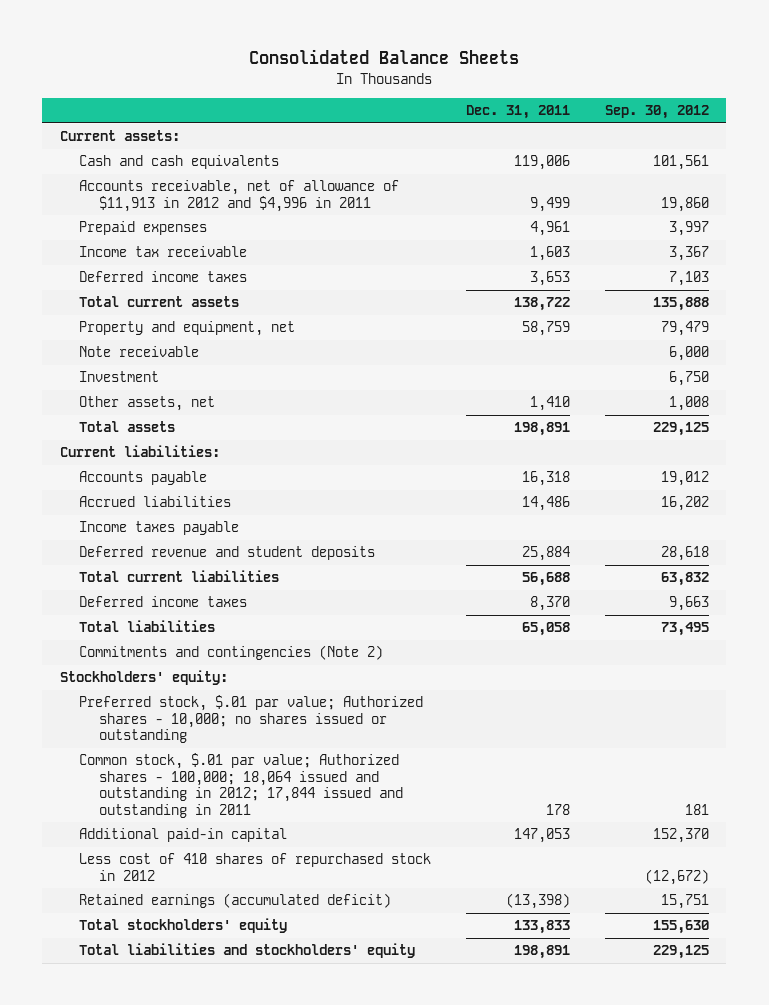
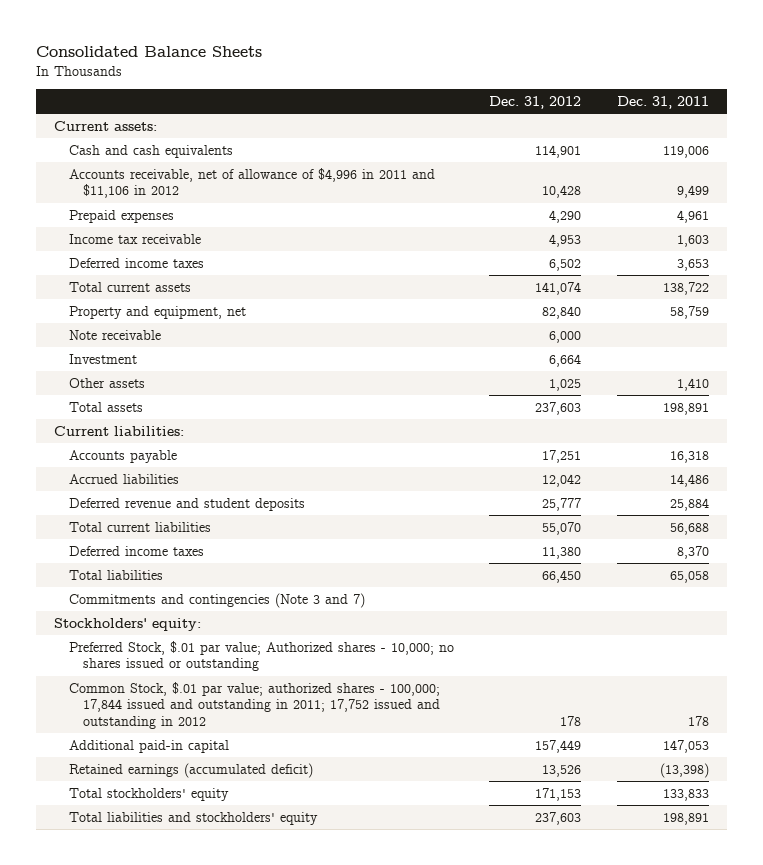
[605,105,710,120] Sep. 30, 2012 -> none
none -> [489,95,582,109] Dec. 31, 2012
[79,180,400,212] Accounts receivable, net of allowance of $11,913 in 2012 and $4,996 in 2011 -> [68,167,435,199] Accounts receivable, net of allowance of $4,996 in 2011 and $11,106 in 2012
[79,396,216,412] Other assets, net -> [68,377,145,388] Other assets
[79,521,240,536] Income taxes payable -> none
[79,645,384,661] Commitments and contingencies (Note 2) -> [68,592,365,608] Commitments and contingencies (Note 3 and 7)
[79,695,424,744] Preferred stock, $.01 par value; Authorized shares - 10,000; no shares issued or outstanding -> [68,640,454,672] Preferred Stock, $.01 par value; Authorized shares - 10,000; no shares issued or outstanding
[79,753,404,818] Common stock, $.01 par value; Authorized shares - 100,000; 18,064 issued and outstanding in 2012; 17,844 issued and outstanding in 2011 -> [68,681,440,729] Common Stock, $.01 par value; authorized shares - 100,000; 17,844 issued and outstanding in 2011; 17,752 issued and outstanding in 2012
[79,853,432,881] Less cost of 410 shares of repurchased stock in 2012 -> none

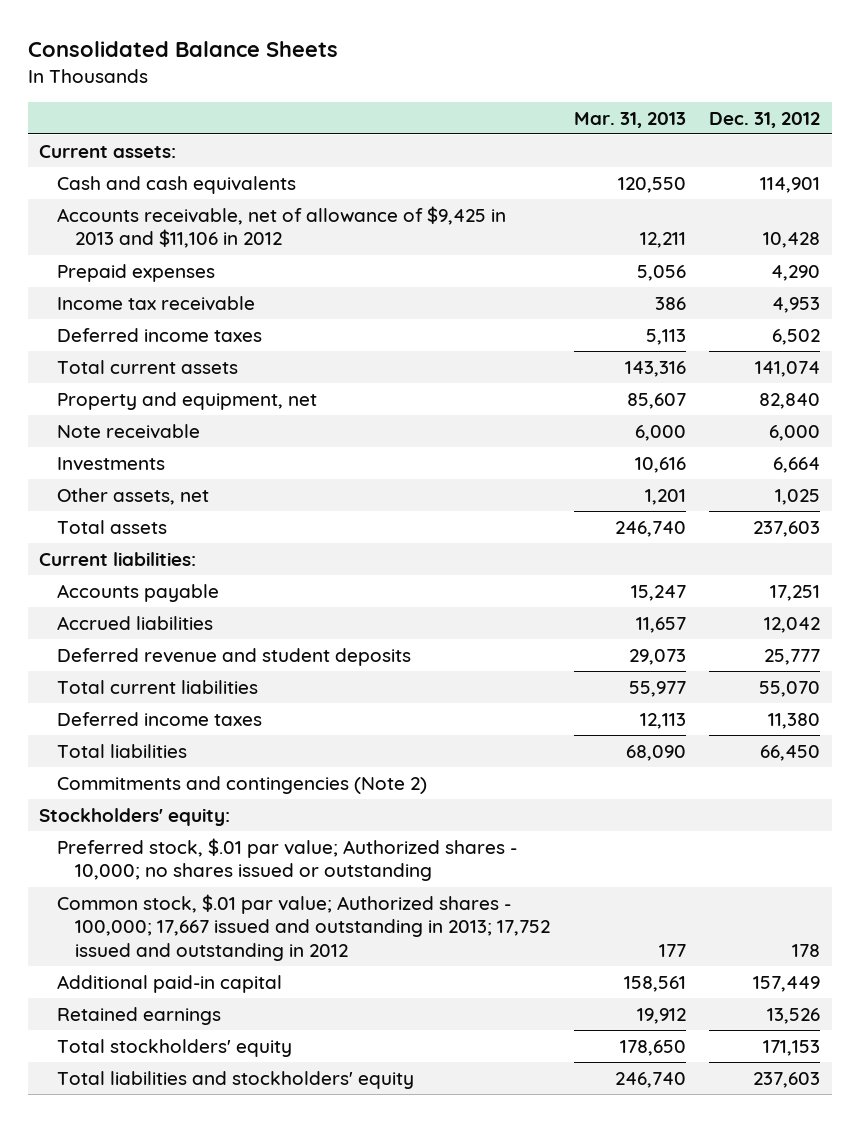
[616,95,709,109] Dec. 31, 2011 -> none
none -> [573,111,686,128] Mar. 31, 2013
[68,167,435,199] Accounts receivable, net of allowance of $4,996 in 2011 and $11,106 in 2012 -> [57,205,507,249] Accounts receivable, net of allowance of $9,425 in 2013 and $11,106 in 2012
[68,353,137,364] Investment -> [57,456,166,471] Investments
[68,377,145,388] Other assets -> [57,487,210,505] Other assets, net
[68,592,365,608] Commitments and contingencies (Note 3 and 7) -> [57,775,428,794] Commitments and contingencies (Note 2)
[68,640,454,672] Preferred Stock, $.01 par value; Authorized shares - 10,000; no shares issued or outstanding -> [57,837,518,882] Preferred stock, $.01 par value; Authorized shares - 10,000; no shares issued or outstanding
[68,681,440,729] Common Stock, $.01 par value; authorized shares - 100,000; 17,844 issued and outstanding in 2011; 17,752 issued and outstanding in 2012 -> [57,893,551,962] Common stock, $.01 par value; Authorized shares - 100,000; 17,667 issued and outstanding in 2013; 17,752 issued and outstanding in 2012
[68,762,313,778] Retained earnings (accumulated deficit) -> [57,1006,222,1025] Retained earnings

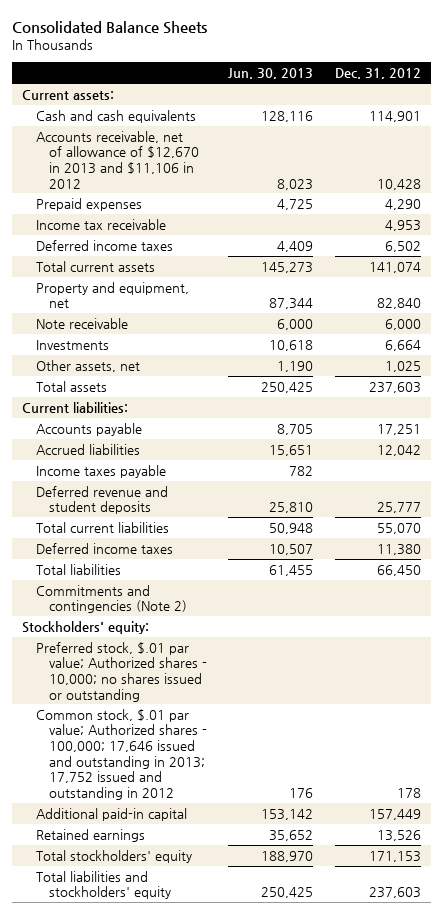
[573,111,686,128] Mar. 31, 2013 -> none
none -> [228,68,314,80] Jun. 30, 2013
[57,205,507,249] Accounts receivable, net of allowance of $9,425 in 2013 and $11,106 in 2012 -> [35,130,200,189] Accounts receivable, net of allowance of $12,670 in 2013 and $11,106 in 2012
none -> [35,464,166,478] Income taxes payable
[57,893,551,962] Common stock, $.01 par value; Authorized shares - 100,000; 17,667 issued and outstanding in 2013; 17,752 issued and outstanding in 2012 -> [35,708,208,800] Common stock, $.01 par value; Authorized shares - 100,000; 17,646 issued and outstanding in 2013; 17,752 issued and outstanding in 2012

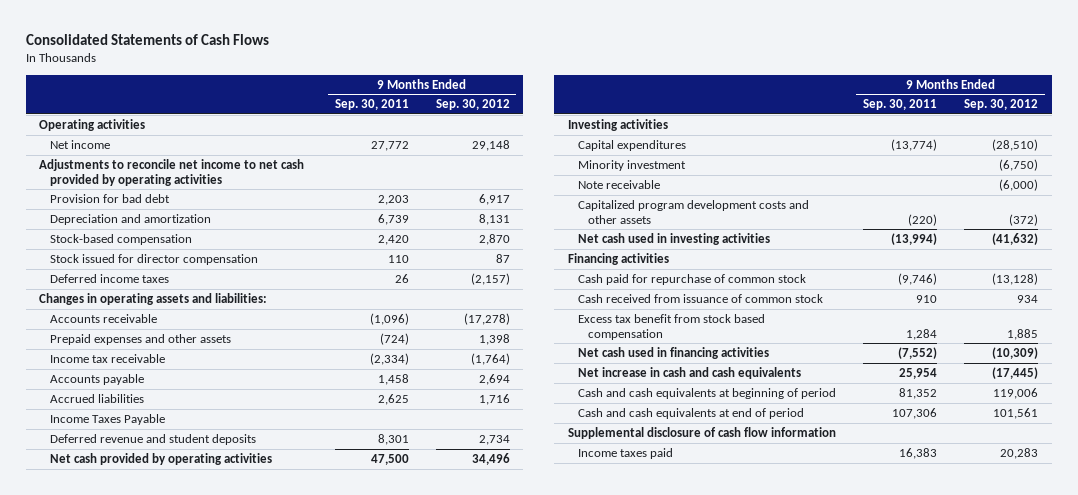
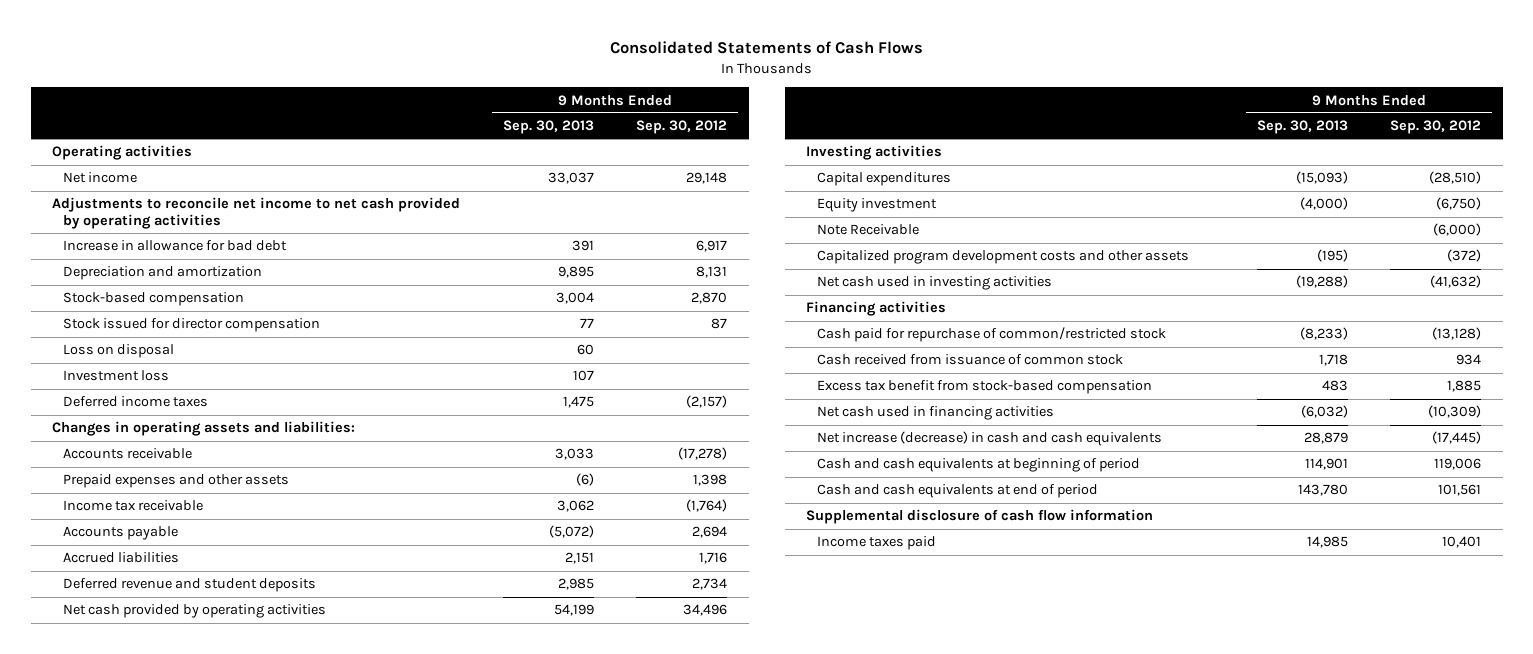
[334,99,409,111] Sep. 30, 2011 -> none
none -> [502,120,594,135] Sep. 30, 2013
[49,193,170,203] Provision for bad debt -> [63,240,288,252] Increase in allowance for bad debt
none -> [63,344,175,359] Loss on disposal
none -> [63,370,170,382] Investment loss
[49,413,165,425] Income Taxes Payable -> none
[578,159,687,171] Minority investment -> [817,198,938,213] Equity investment
[578,179,661,189] Note receivable -> [817,224,920,236] Note Receivable
[578,273,807,285] Cash paid for repurchase of common stock -> [817,327,1167,343] Cash paid for repurchase of common/restricted stock
[578,313,766,340] Excess tax benefit from stock based compensation -> [817,380,1153,395] Excess tax benefit from stock-based compensation
[578,366,802,379] Net increase in cash and cash equivalents -> [817,431,1163,447] Net increase (decrease) in cash and cash equivalents
[1000,447,1039,459] 20,283 -> [1442,536,1482,549] 10,401

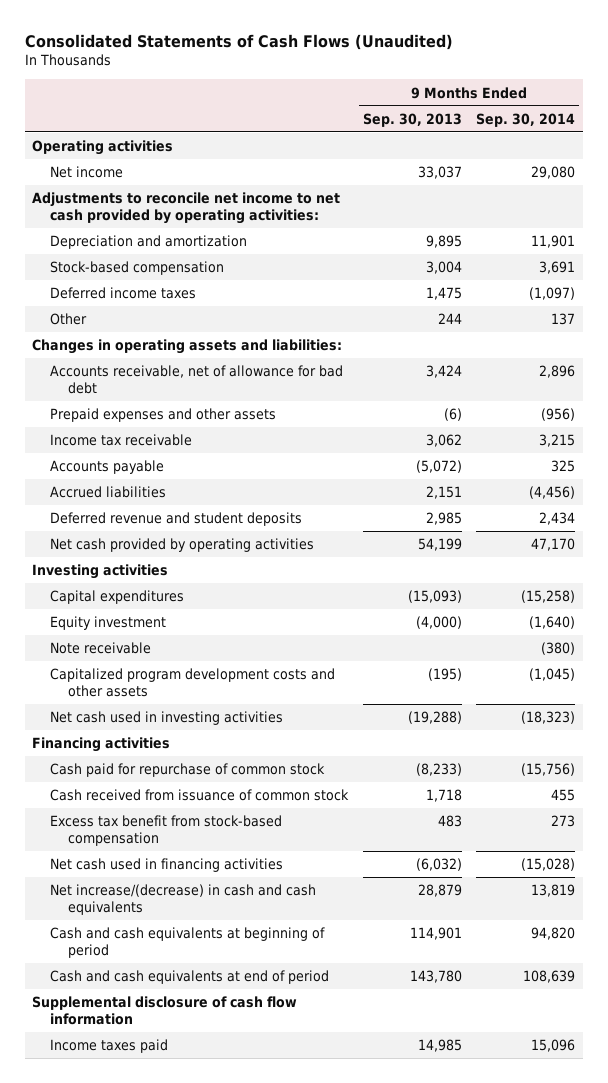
[609,41,923,55] Consolidated Statements of Cash Flows -> [25,33,454,50] Consolidated Statements of Cash Flows (Unaudited)
[636,120,728,135] Sep. 30, 2012 -> none
none -> [476,112,576,127] Sep. 30, 2014
[63,240,288,252] Increase in allowance for bad debt -> none
[52,197,461,229] Adjustments to reconcile net income to net cash provided by operating activities -> [32,192,341,225] Adjustments to reconcile net income to net cash provided by operating activities:
[63,318,321,333] Stock issued for director compensation -> none
[63,344,175,359] Loss on disposal -> none
[63,370,170,382] Investment loss -> none
none -> [50,313,88,326] Other
[63,448,193,460] Accounts receivable -> [50,365,344,395] Accounts receivable, net of allowance for bad debt
[554,448,594,461] 3,033 -> [425,365,462,379] 3,424
[817,224,920,236] Note Receivable -> [50,642,152,655] Note receivable
[817,327,1167,343] Cash paid for repurchase of common/restricted stock -> [50,763,326,778] Cash paid for repurchase of common stock
[817,431,1163,447] Net increase (decrease) in cash and cash equivalents -> [50,884,317,916] Net increase/(decrease) in cash and cash equivalents

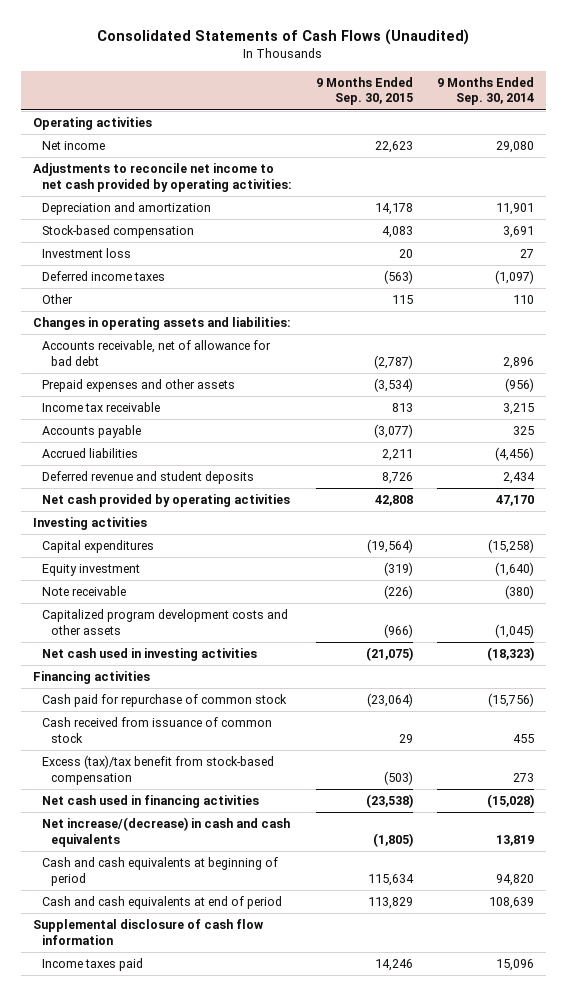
[362,112,462,127] Sep. 30, 2013 -> none
none -> [315,76,413,106] 9 Months Ended Sep. 30, 2015
none -> [41,248,131,259] Investment loss
[551,313,576,326] 137 -> [513,295,535,305] 110
[50,815,283,847] Excess tax benefit from stock-based compensation -> [41,755,274,785] Excess (tax)/tax benefit from stock-based compensation

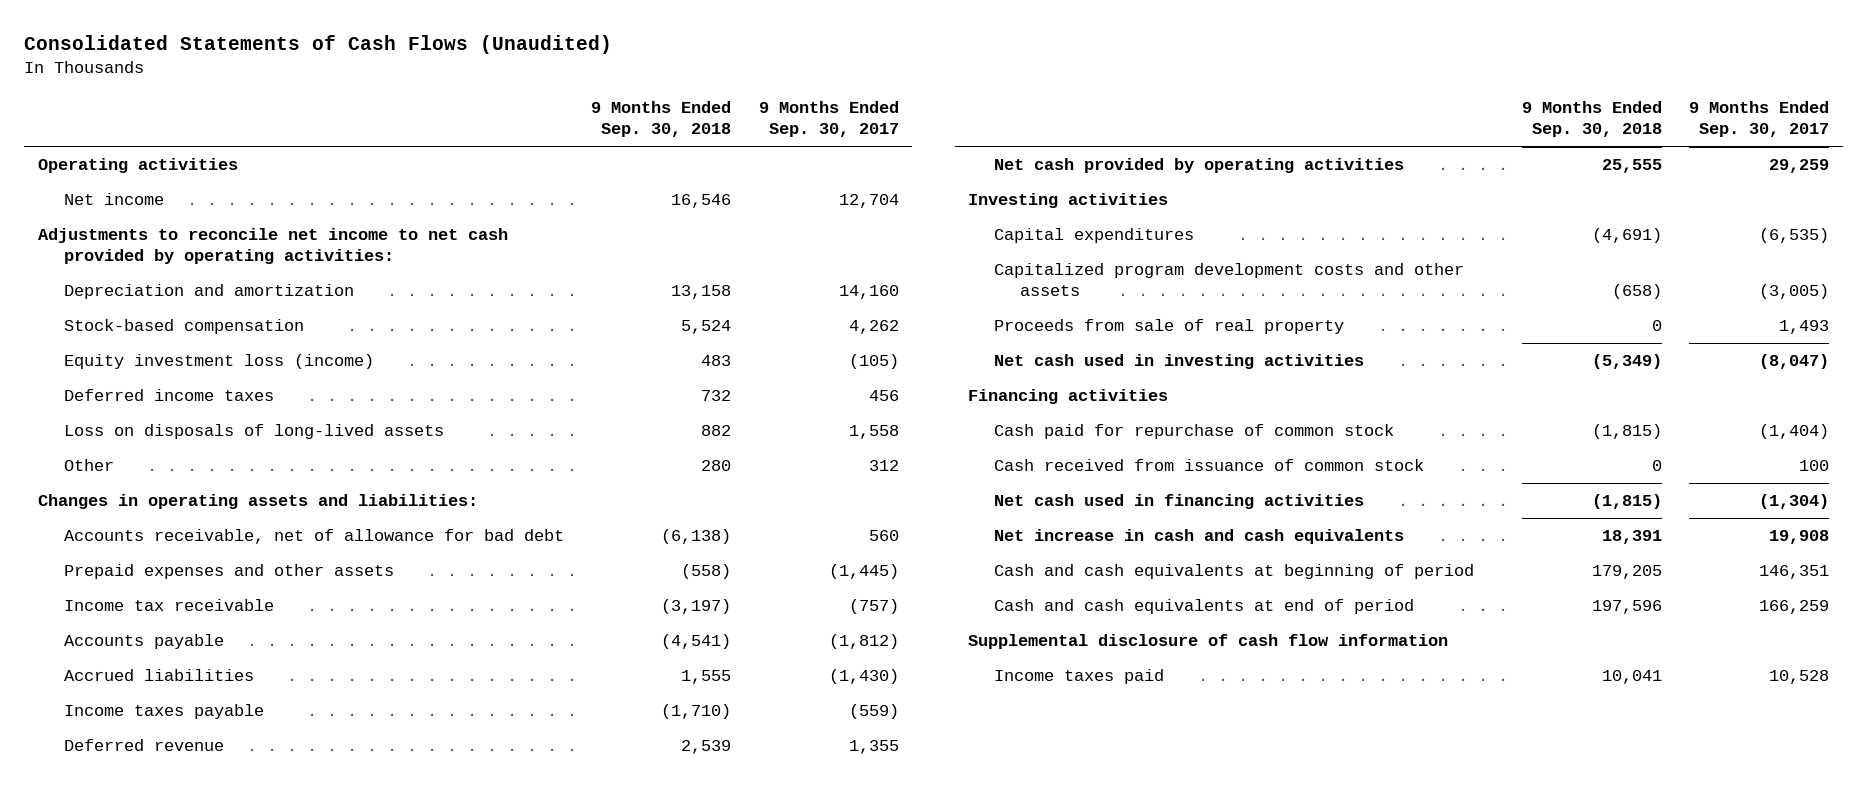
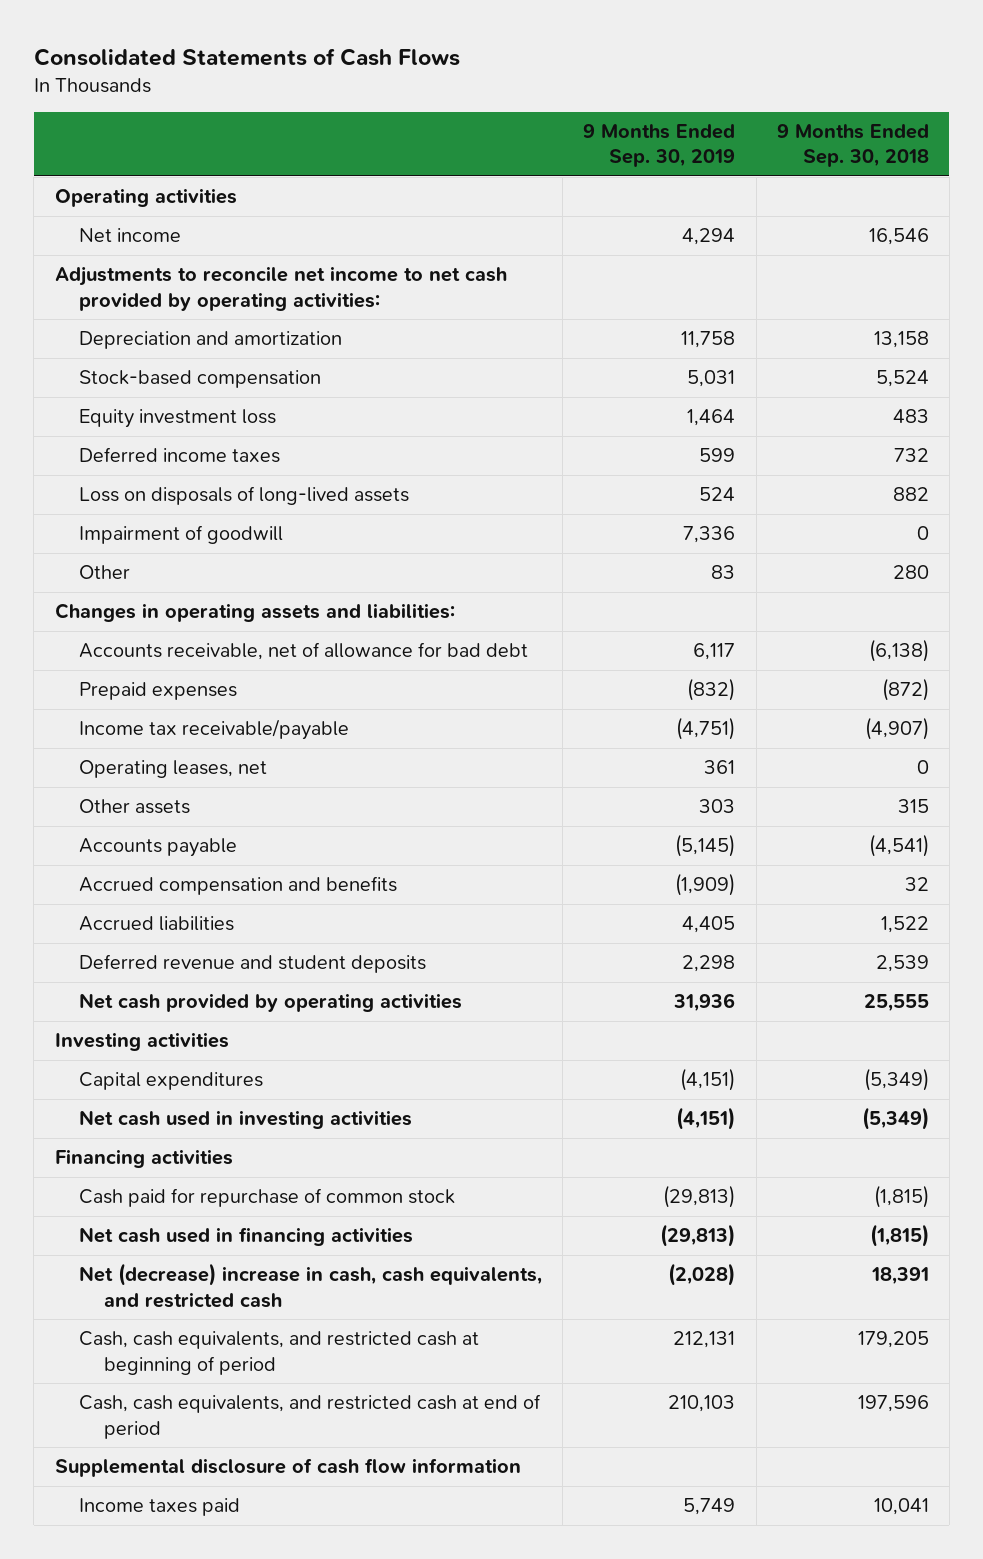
[23,35,612,55] Consolidated Statements of Cash Flows (Unaudited) -> [33,47,460,66] Consolidated Statements of Cash Flows
[758,100,899,138] 9 Months Ended Sep. 30, 2017 -> none
none -> [583,123,736,168] 9 Months Ended Sep. 30, 2019
[63,354,374,370] Equity investment loss (income) -> [79,409,277,429] Equity investment loss
none -> [79,525,284,545] Impairment of goodwill
[63,564,394,580] Prepaid expenses and other assets -> [79,682,238,701] Prepaid expenses
[681,564,732,580] (558) -> [881,678,929,702] (872)
[63,599,274,612] Income tax receivable -> [79,719,350,741] Income tax receivable/payable
[661,599,732,615] (3,197) -> [864,717,929,741] (4,907)
none -> [79,760,268,779] Operating leases, net
none -> [79,799,191,815] Other assets
[63,704,264,720] Income taxes payable -> none
none -> [79,876,398,896] Accrued compensation and benefits
[681,670,732,685] 1,555 -> [880,916,929,934] 1,522
[63,739,224,752] Deferred revenue -> [79,954,427,974] Deferred revenue and student deposits
[994,263,1465,297] Capitalized program development costs and other assets -> none
[994,319,1345,335] Proceeds from sale of real property -> none
[1591,228,1662,244] (4,691) -> [863,1068,929,1092] (5,349)
[994,459,1425,472] Cash received from issuance of common stock -> none
[994,529,1405,545] Net increase in cash and cash equivalents -> [79,1263,543,1308] Net (decrease) increase in cash, cash equivalents, and restricted cash
[994,564,1475,580] Cash and cash equivalents at beginning of period -> [79,1331,480,1375] Cash, cash equivalents, and restricted cash at beginning of period
[994,599,1415,615] Cash and cash equivalents at end of period -> [79,1394,542,1439] Cash, cash equivalents, and restricted cash at end of period

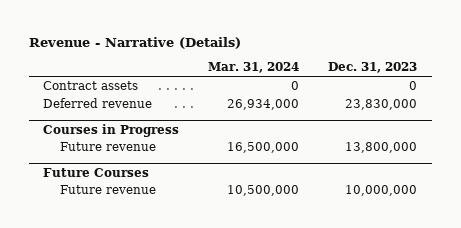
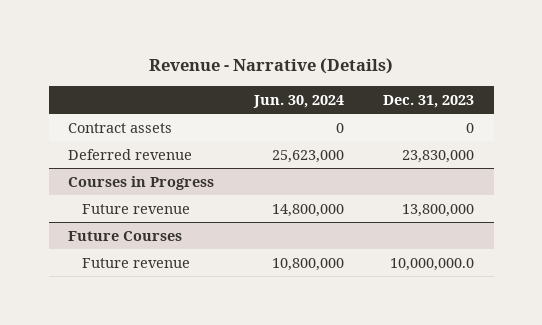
[208,62,300,74] Mar. 31, 2024 -> none
none -> [252,94,344,108] Jun. 30, 2024
[345,185,418,197] 10,000,000 -> [390,257,475,271] 10,000,000.0

